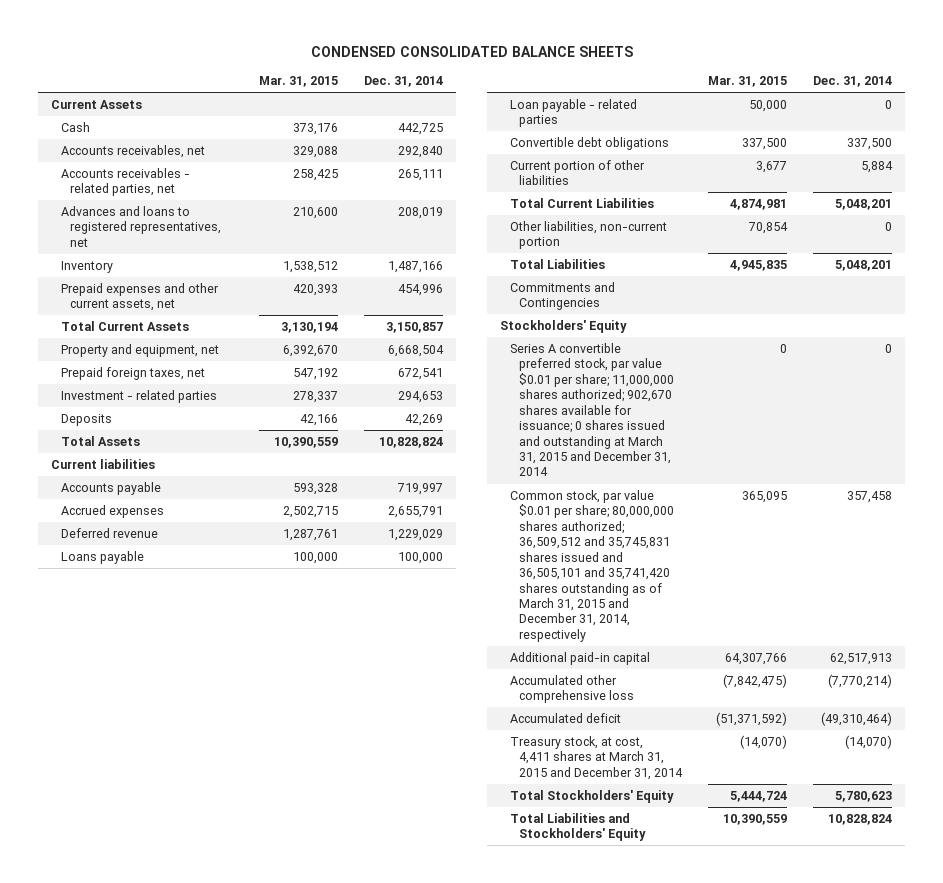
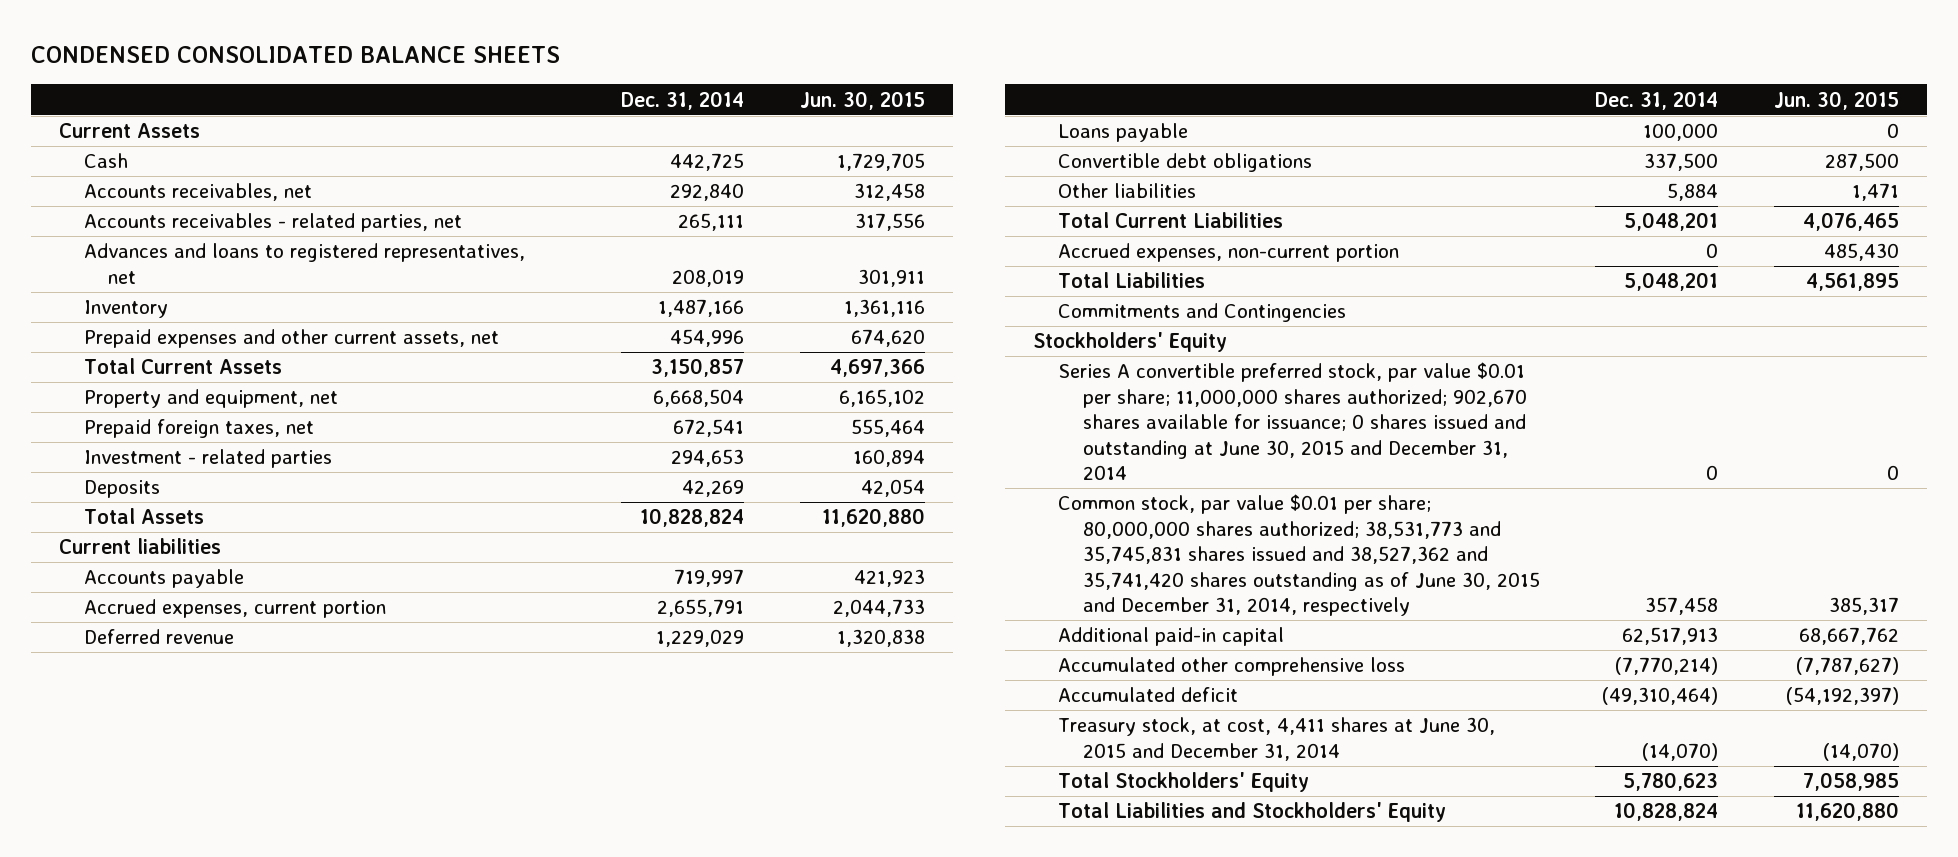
[259,76,339,88] Mar. 31, 2015 -> none
none -> [800,90,926,110] Jun. 30, 2015
[60,504,164,518] Accrued expenses -> [83,599,386,619] Accrued expenses, current portion
[509,98,637,128] Loan payable - related parties -> none
[509,159,645,186] Current portion of other liabilities -> [1057,183,1196,199] Other liabilities
[509,220,667,250] Other liabilities, non-current portion -> [1057,243,1399,263] Accrued expenses, non-current portion
[509,342,675,477] Series A convertible preferred stock, par value $0.01 per share; 11,000,000 shares authorized; 902,670 shares available for issuance; 0 shares issued and outstanding at March 31, 2015 and December 31, 2014 -> [1057,362,1527,480] Series A convertible preferred stock, par value $0.01 per share; 11,000,000 shares authorized; 902,670 shares available for issuance; 0 shares issued and outstanding at June 30, 2015 and December 31, 2014
[509,489,675,642] Common stock, par value $0.01 per share; 80,000,000 shares authorized; 36,509,512 and 35,745,831 shares issued and 36,505,101 and 35,741,420 shares outstanding as of March 31, 2015 and December 31, 2014, respectively -> [1057,494,1540,616] Common stock, par value $0.01 per share; 80,000,000 shares authorized; 38,531,773 and 35,745,831 shares issued and 38,527,362 and 35,741,420 shares outstanding as of June 30, 2015 and December 31, 2014, respectively
[509,735,684,780] Treasury stock, at cost, 4,411 shares at March 31, 2015 and December 31, 2014 -> [1057,717,1495,761] Treasury stock, at cost, 4,411 shares at June 30, 2015 and December 31, 2014

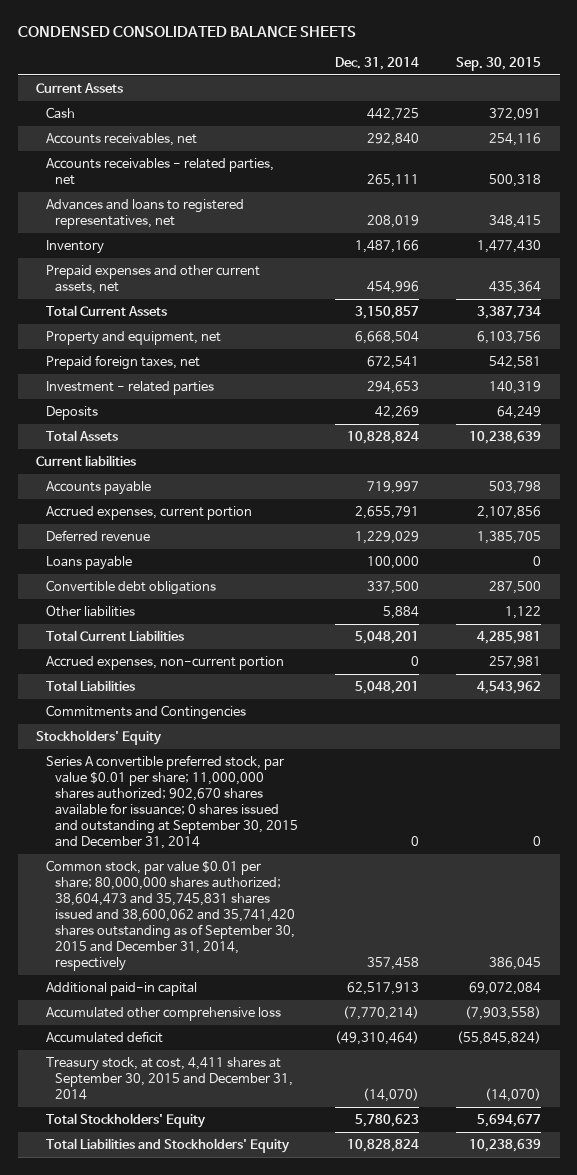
[800,90,926,110] Jun. 30, 2015 -> none
none -> [456,56,542,71] Sep. 30, 2015
[1057,362,1527,480] Series A convertible preferred stock, par value $0.01 per share; 11,000,000 shares authorized; 902,670 shares available for issuance; 0 shares issued and outstanding at June 30, 2015 and December 31, 2014 -> [45,755,299,850] Series A convertible preferred stock, par value $0.01 per share; 11,000,000 shares authorized; 902,670 shares available for issuance; 0 shares issued and outstanding at September 30, 2015 and December 31, 2014
[1057,494,1540,616] Common stock, par value $0.01 per share; 80,000,000 shares authorized; 38,531,773 and 35,745,831 shares issued and 38,527,362 and 35,741,420 shares outstanding as of June 30, 2015 and December 31, 2014, respectively -> [45,860,296,972] Common stock, par value $0.01 per share; 80,000,000 shares authorized; 38,604,473 and 35,745,831 shares issued and 38,600,062 and 35,741,420 shares outstanding as of September 30, 2015 and December 31, 2014, respectively
[1057,717,1495,761] Treasury stock, at cost, 4,411 shares at June 30, 2015 and December 31, 2014 -> [45,1057,294,1101] Treasury stock, at cost, 4,411 shares at September 30, 2015 and December 31, 2014

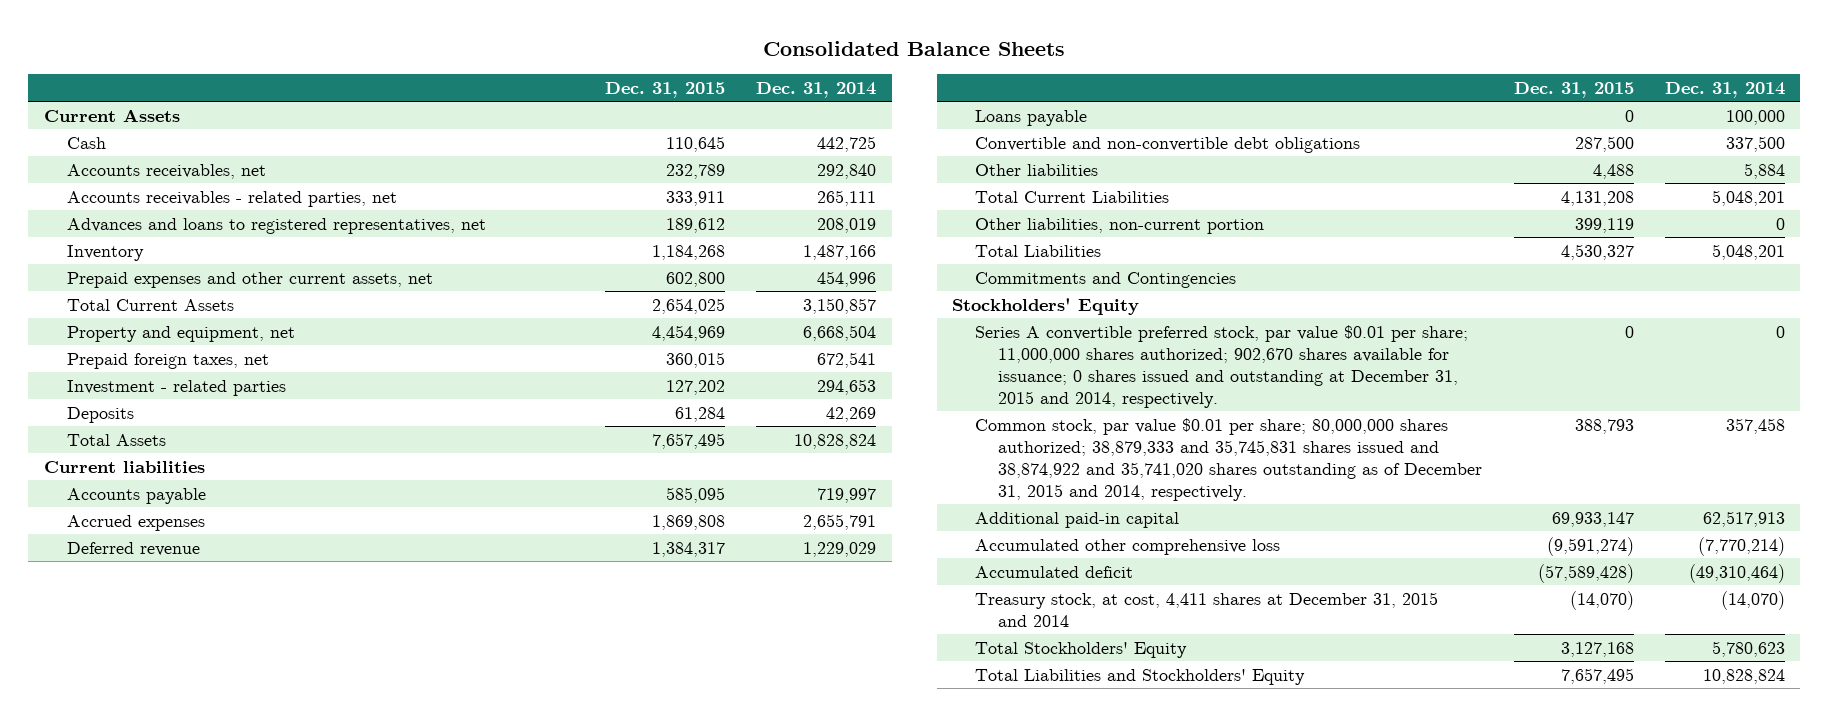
[17,26,356,38] CONDENSED CONSOLIDATED BALANCE SHEETS -> [763,40,1066,56] Consolidated Balance Sheets
[456,56,542,71] Sep. 30, 2015 -> none
none -> [604,81,725,98] Dec. 31, 2015
[45,506,252,521] Accrued expenses, current portion -> [66,514,205,531] Accrued expenses
[45,580,216,596] Convertible debt obligations -> [975,136,1361,153] Convertible and non-convertible debt obligations
[45,656,284,671] Accrued expenses, non-current portion -> [975,217,1265,234] Other liabilities, non-current portion
[45,755,299,850] Series A convertible preferred stock, par value $0.01 per share; 11,000,000 shares authorized; 902,670 shares available for issuance; 0 shares issued and outstanding at September 30, 2015 and December 31, 2014 -> [975,324,1469,408] Series A convertible preferred stock, par value $0.01 per share; 11,000,000 shares authorized; 902,670 shares available for issuance; 0 shares issued and outstanding at December 31, 2015 and 2014, respectively.
[45,860,296,972] Common stock, par value $0.01 per share; 80,000,000 shares authorized; 38,604,473 and 35,745,831 shares issued and 38,600,062 and 35,741,420 shares outstanding as of September 30, 2015 and December 31, 2014, respectively -> [975,417,1483,501] Common stock, par value $0.01 per share; 80,000,000 shares authorized; 38,879,333 and 35,745,831 shares issued and 38,874,922 and 35,741,020 shares outstanding as of December 31, 2015 and 2014, respectively.
[45,1057,294,1101] Treasury stock, at cost, 4,411 shares at September 30, 2015 and December 31, 2014 -> [975,591,1439,627] Treasury stock, at cost, 4,411 shares at December 31, 2015 and 2014

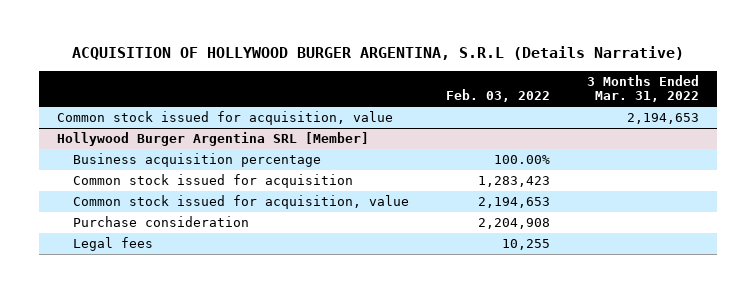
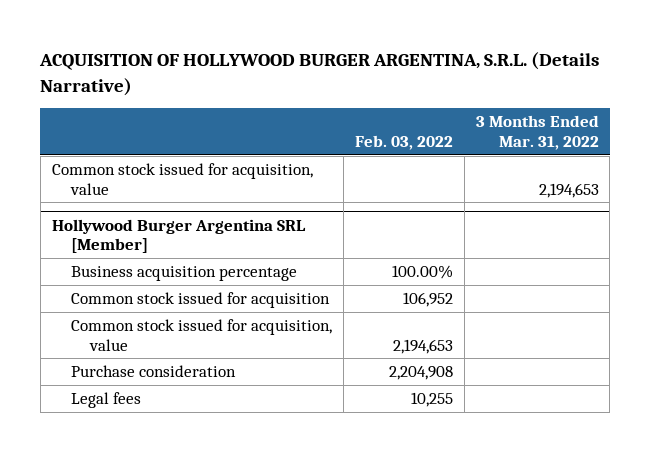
[72,46,685,61] ACQUISITION OF HOLLYWOOD BURGER ARGENTINA, S.R.L (Details Narrative) -> [39,52,600,96] ACQUISITION OF HOLLYWOOD BURGER ARGENTINA, S.R.L. (Details Narrative)
[477,175,550,187] 1,283,423 -> [402,292,453,308] 106,952

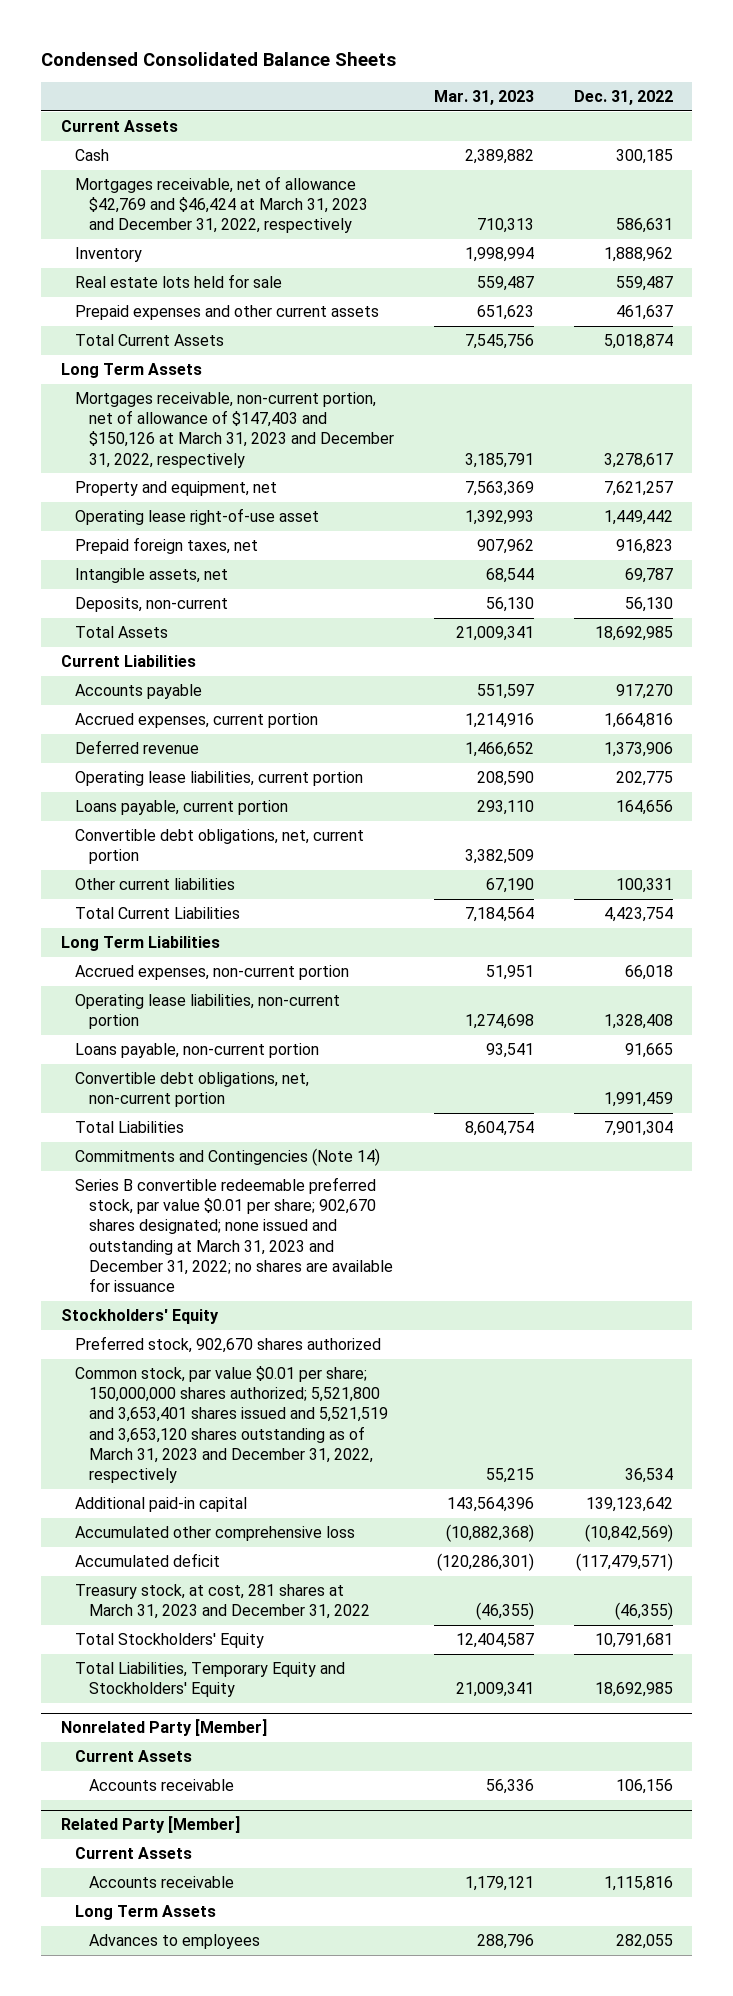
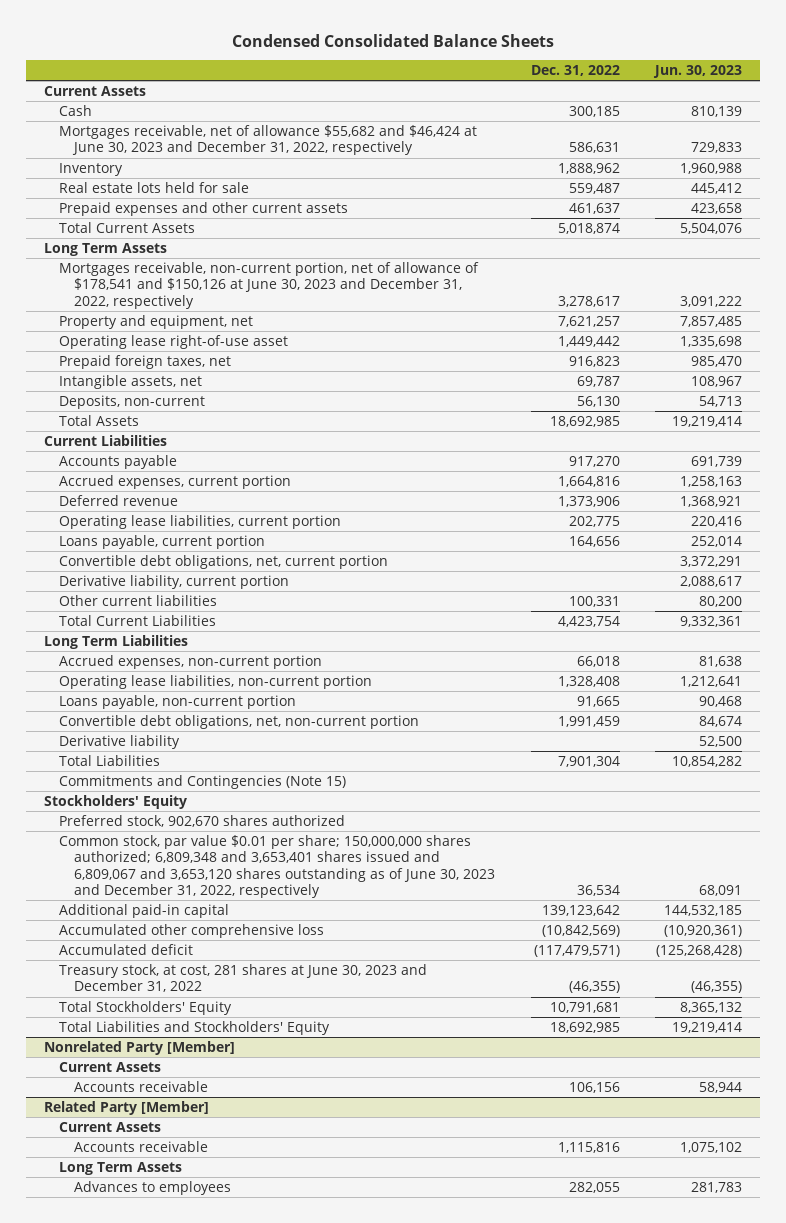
[434,89,535,105] Mar. 31, 2023 -> none
none -> [653,64,743,78] Jun. 30, 2023
[75,176,369,234] Mortgages receivable, net of allowance $42,769 and $46,424 at March 31, 2023 and December 31, 2022, respectively -> [58,124,477,156] Mortgages receivable, net of allowance $55,682 and $46,424 at June 30, 2023 and December 31, 2022, respectively
[75,392,395,468] Mortgages receivable, non-current portion, net of allowance of $147,403 and $150,126 at March 31, 2023 and December 31, 2022, respectively -> [58,261,479,309] Mortgages receivable, non-current portion, net of allowance of $178,541 and $150,126 at June 30, 2023 and December 31, 2022, respectively
none -> [58,574,289,589] Derivative liability, current portion
none -> [58,734,180,749] Derivative liability
[75,1177,394,1292] Series B convertible redeemable preferred stock, par value $0.01 per share; 902,670 shares designated; none issued and outstanding at March 31, 2023 and December 31, 2022; no shares are available for issuance -> none
[75,1148,381,1167] Commitments and Contingencies (Note 14) -> [58,774,346,789] Commitments and Contingencies (Note 15)
[75,1366,389,1483] Common stock, par value $0.01 per share; 150,000,000 shares authorized; 5,521,800 and 3,653,401 shares issued and 5,521,519 and 3,653,120 shares outstanding as of March 31, 2023 and December 31, 2022, respectively -> [58,834,496,899] Common stock, par value $0.01 per share; 150,000,000 shares authorized; 6,809,348 and 3,653,401 shares issued and 6,809,067 and 3,653,120 shares outstanding as of June 30, 2023 and December 31, 2022, respectively
[75,1584,371,1620] Treasury stock, at cost, 281 shares at March 31, 2023 and December 31, 2022 -> [58,963,427,993] Treasury stock, at cost, 281 shares at June 30, 2023 and December 31, 2022
[75,1662,346,1698] Total Liabilities, Temporary Equity and Stockholders' Equity -> [58,1020,330,1035] Total Liabilities and Stockholders' Equity

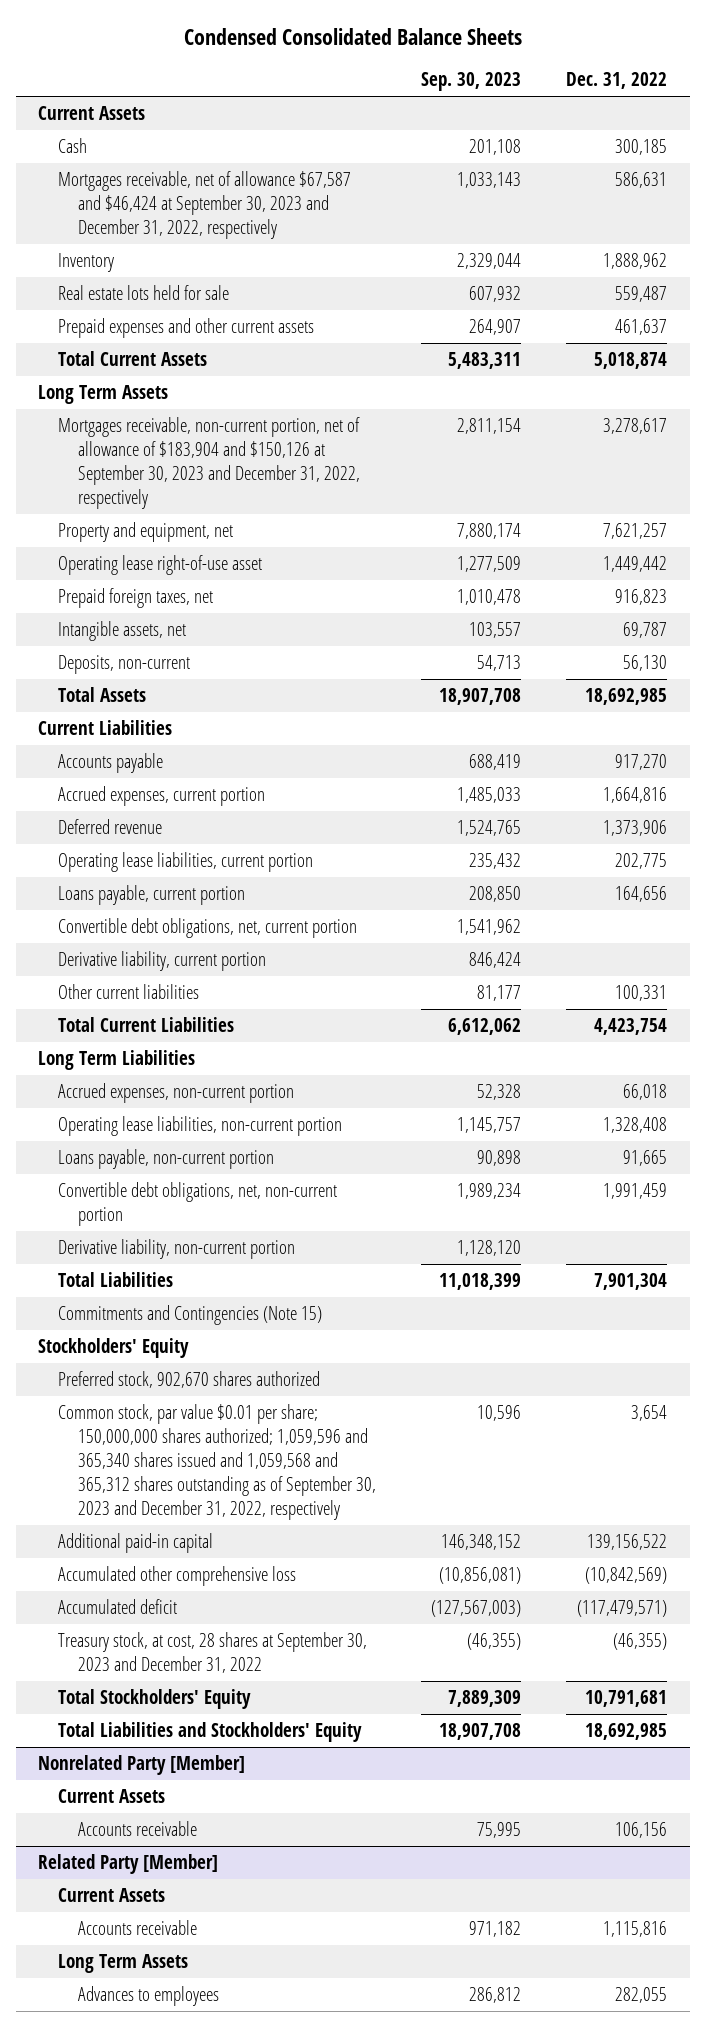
[653,64,743,78] Jun. 30, 2023 -> none
none -> [421,72,522,92] Sep. 30, 2023
[58,124,477,156] Mortgages receivable, net of allowance $55,682 and $46,424 at June 30, 2023 and December 31, 2022, respectively -> [58,171,352,240] Mortgages receivable, net of allowance $67,587 and $46,424 at September 30, 2023 and December 31, 2022, respectively
[58,261,479,309] Mortgages receivable, non-current portion, net of allowance of $178,541 and $150,126 at June 30, 2023 and December 31, 2022, respectively -> [58,417,361,510] Mortgages receivable, non-current portion, net of allowance of $183,904 and $150,126 at September 30, 2023 and December 31, 2022, respectively
[58,734,180,749] Derivative liability -> [58,1239,296,1260] Derivative liability, non-current portion
[58,834,496,899] Common stock, par value $0.01 per share; 150,000,000 shares authorized; 6,809,348 and 3,653,401 shares issued and 6,809,067 and 3,653,120 shares outstanding as of June 30, 2023 and December 31, 2022, respectively -> [58,1404,376,1521] Common stock, par value $0.01 per share; 150,000,000 shares authorized; 1,059,596 and 365,340 shares issued and 1,059,568 and 365,312 shares outstanding as of September 30, 2023 and December 31, 2022, respectively
[576,885,620,897] 36,534 -> [631,1405,668,1422] 3,654
[541,904,620,916] 139,123,642 -> [587,1534,668,1551] 139,156,522
[58,963,427,993] Treasury stock, at cost, 281 shares at June 30, 2023 and December 31, 2022 -> [58,1632,368,1674] Treasury stock, at cost, 28 shares at September 30, 2023 and December 31, 2022

